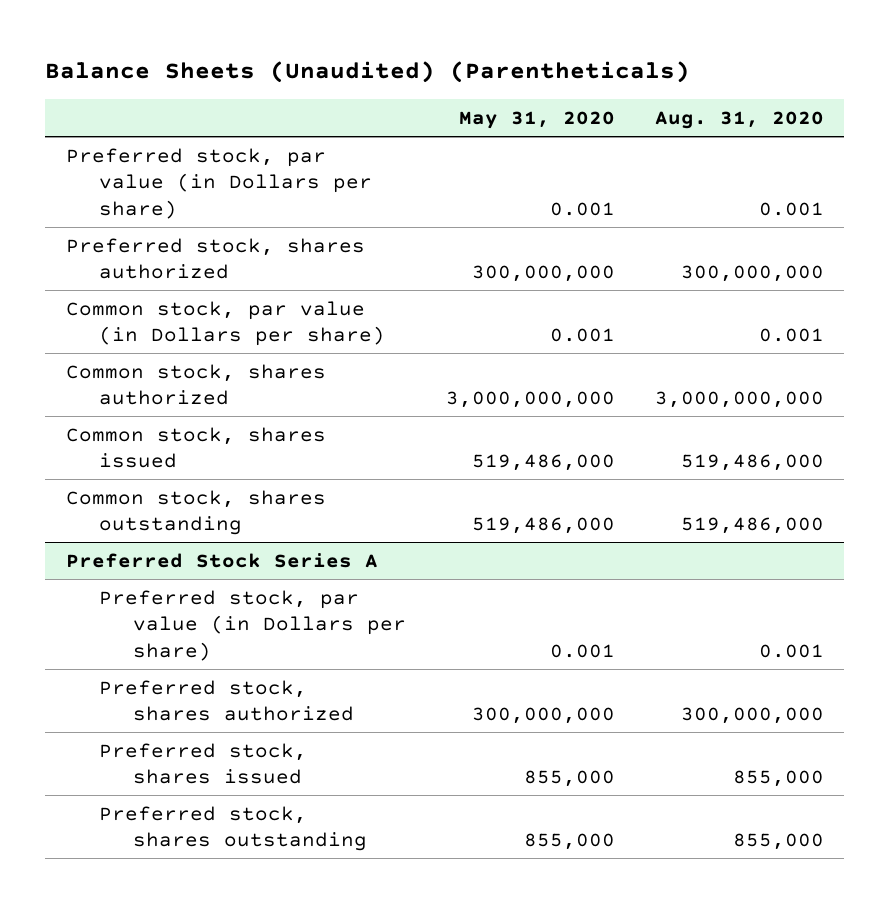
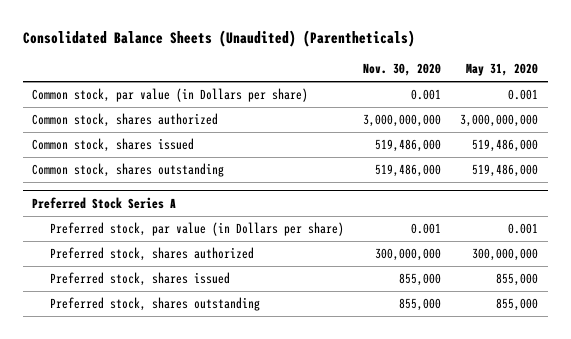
[45,61,691,84] Balance Sheets (Unaudited) (Parentheticals) -> [22,29,415,47] Consolidated Balance Sheets (Unaudited) (Parentheticals)
[655,110,825,129] Aug. 31, 2020 -> none
none -> [363,63,442,77] Nov. 30, 2020
[65,147,373,219] Preferred stock, par value (in Dollars per share) -> none
[65,237,365,280] Preferred stock, shares authorized -> none

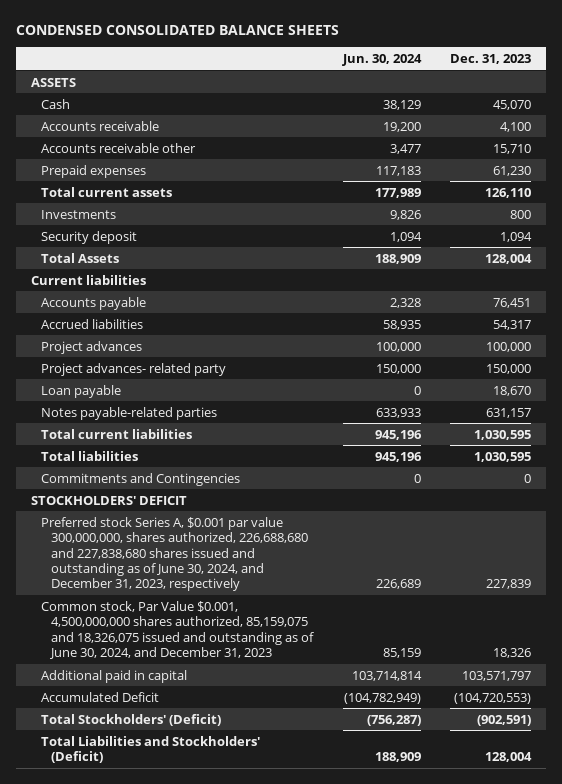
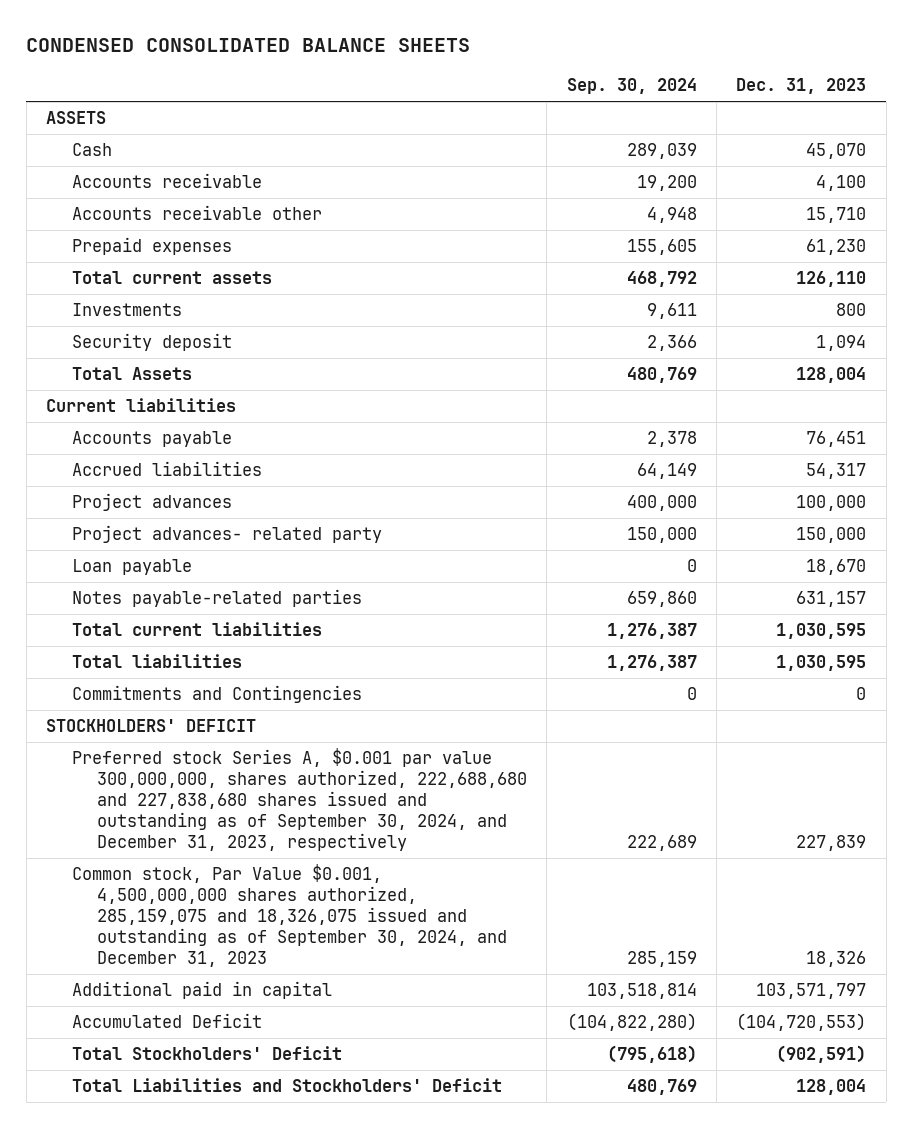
[341,54,422,67] Jun. 30, 2024 -> none
none -> [566,78,697,95] Sep. 30, 2024
[41,516,309,592] Preferred stock Series A, $0.001 par value 300,000,000, shares authorized, 226,688,680 and 227,838,680 shares issued and outstanding as of June 30, 2024, and December 31, 2023, respectively -> [71,748,528,851] Preferred stock Series A, $0.001 par value 300,000,000, shares authorized, 222,688,680 and 227,838,680 shares issued and outstanding as of September 30, 2024, and December 31, 2023, respectively
[41,600,315,660] Common stock, Par Value $0.001, 4,500,000,000 shares authorized, 85,159,075 and 18,326,075 issued and outstanding as of June 30, 2024, and December 31, 2023 -> [71,864,508,967] Common stock, Par Value $0.001, 4,500,000,000 shares authorized, 285,159,075 and 18,326,075 issued and outstanding as of September 30, 2024, and December 31, 2023
[41,713,222,726] Total Stockholders' (Deficit) -> [71,1046,342,1061] Total Stockholders' Deficit
[41,735,261,764] Total Liabilities and Stockholders' (Deficit) -> [71,1078,502,1093] Total Liabilities and Stockholders' Deficit

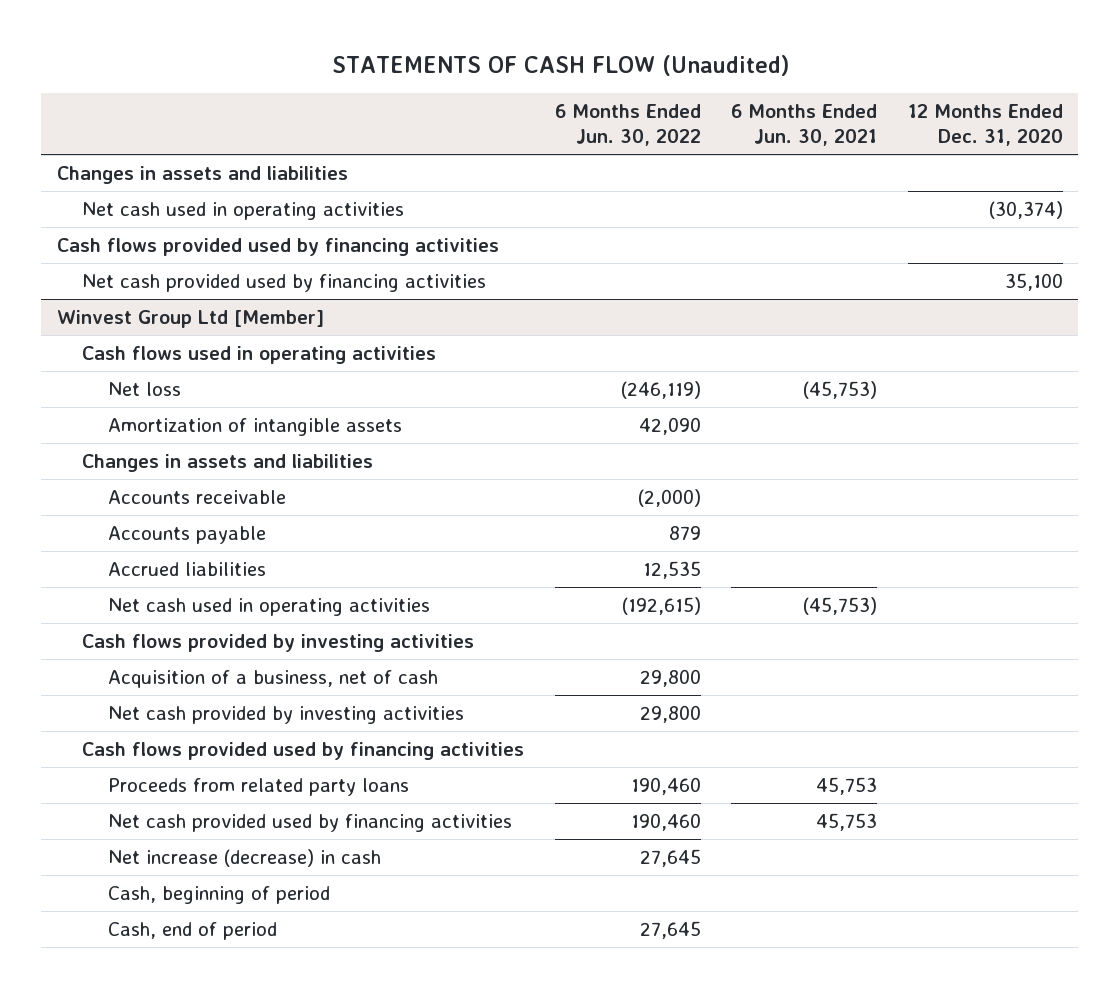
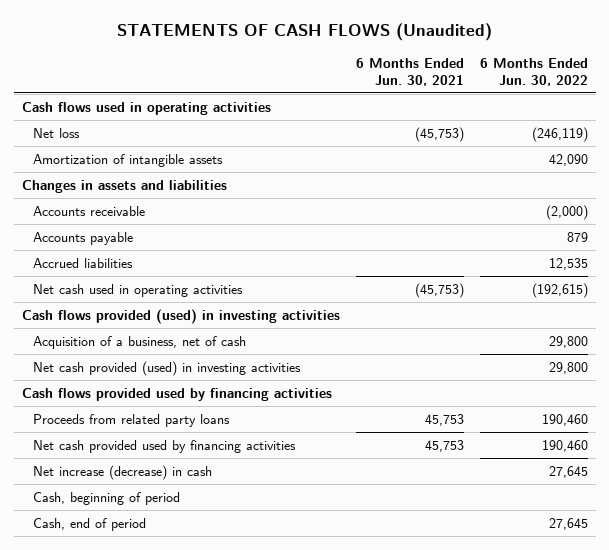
[331,54,789,76] STATEMENTS OF CASH FLOW (Unaudited) -> [116,22,492,41] STATEMENTS OF CASH FLOWS (Unaudited)
[907,104,1063,147] 12 Months Ended Dec. 31, 2020 -> none
[56,165,348,184] Changes in assets and liabilities -> none
[82,201,405,220] Net cash used in operating activities -> none
[56,237,499,256] Cash flows provided used by financing activities -> none
[82,273,487,292] Net cash provided used by financing activities -> none
[56,309,324,328] Winvest Group Ltd [Member] -> none
[82,633,475,652] Cash flows provided by investing activities -> [21,309,340,325] Cash flows provided (used) in investing activities
[107,705,464,724] Net cash provided by investing activities -> [33,361,302,377] Net cash provided (used) in investing activities

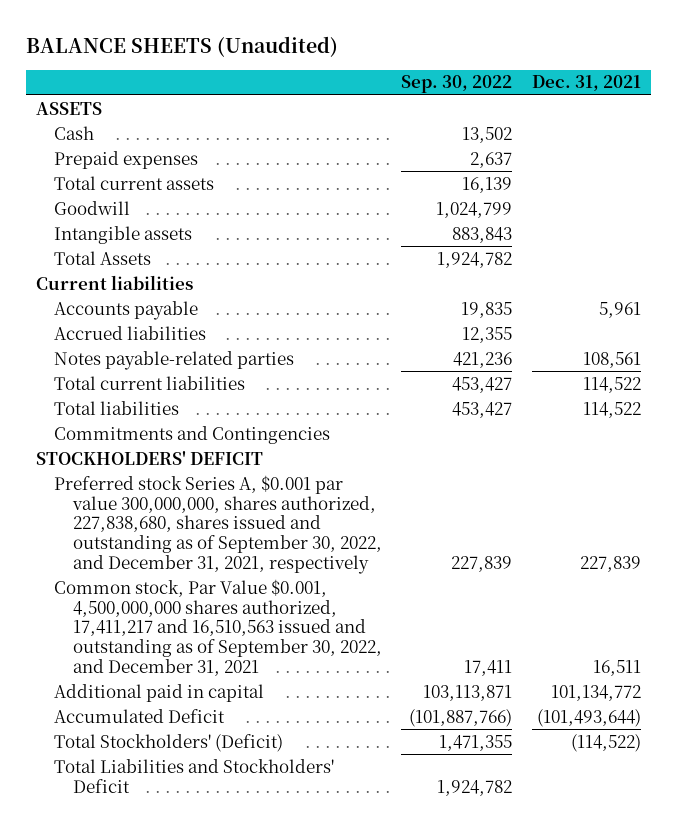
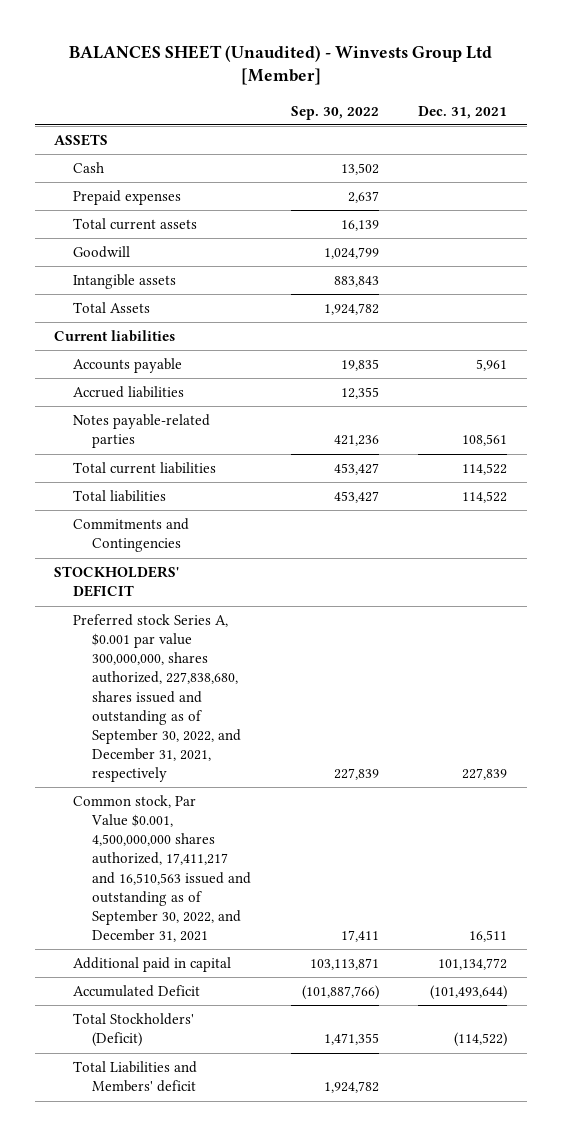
[26,35,339,57] BALANCE SHEETS (Unaudited) -> [68,45,492,86] BALANCES SHEET (Unaudited) - Winvests Group Ltd [Member]
[54,758,335,793] Total Liabilities and Stockholders' Deficit -> [73,1061,198,1093] Total Liabilities and Members' deficit

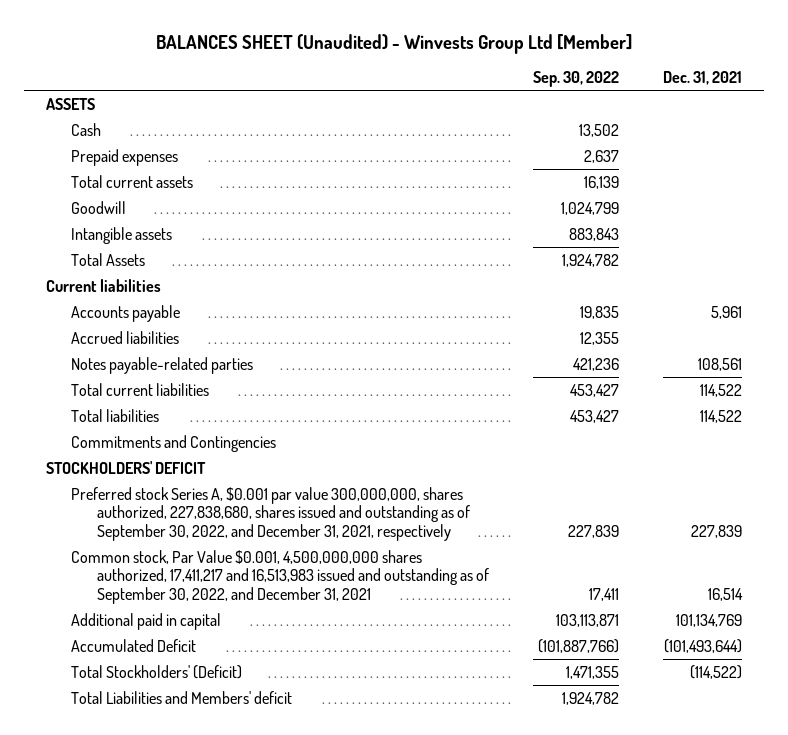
[73,795,252,942] Common stock, Par Value $0.001, 4,500,000,000 shares authorized, 17,411,217 and 16,510,563 issued and outstanding as of September 30, 2022, and December 31, 2021 -> [71,549,489,604] Common stock, Par Value $0.001, 4,500,000,000 shares authorized, 17,411,217 and 16,513,983 issued and outstanding as of September 30, 2022, and December 31, 2021
[469,929,508,942] 16,511 -> [707,587,743,601] 16,514
[438,958,508,971] 101,134,772 -> [675,613,742,627] 101,134,769

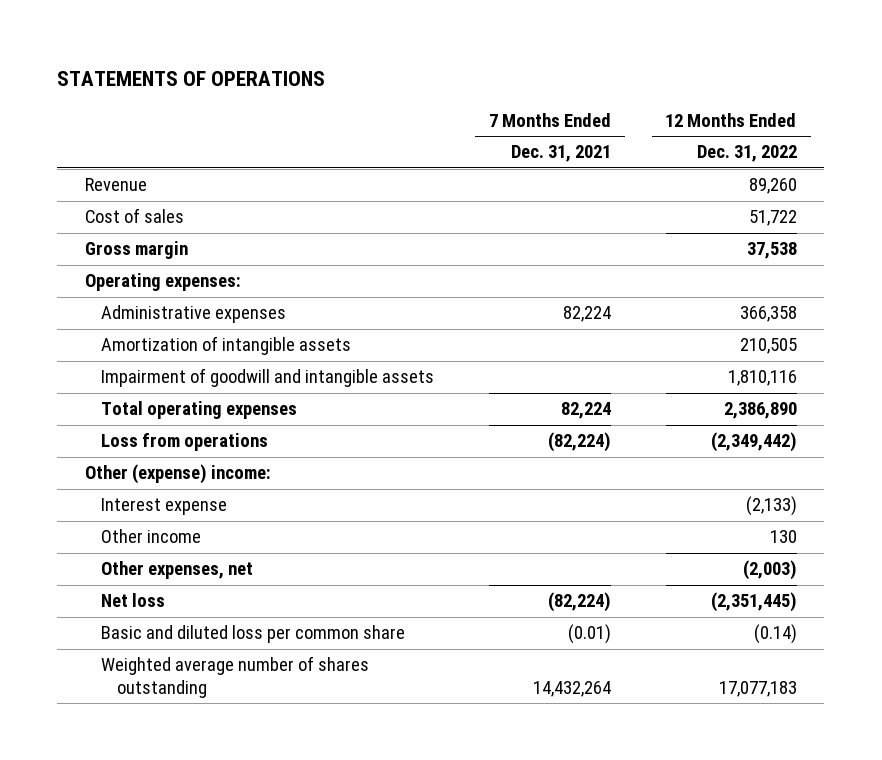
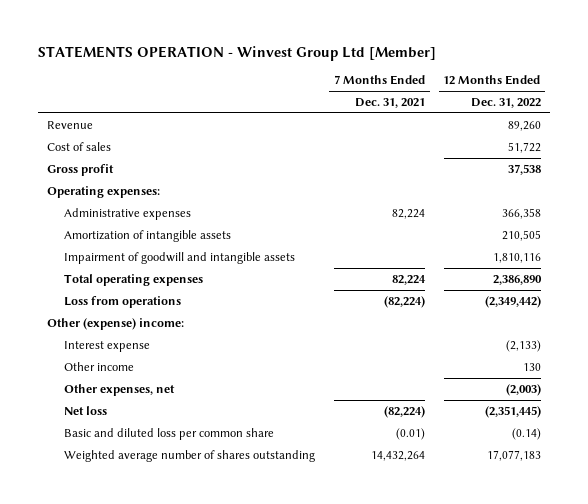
[57,70,326,86] STATEMENTS OF OPERATIONS -> [37,46,436,62] STATEMENTS OPERATION - Winvest Group Ltd [Member]
[84,241,188,260] Gross margin -> [46,163,114,176] Gross profit

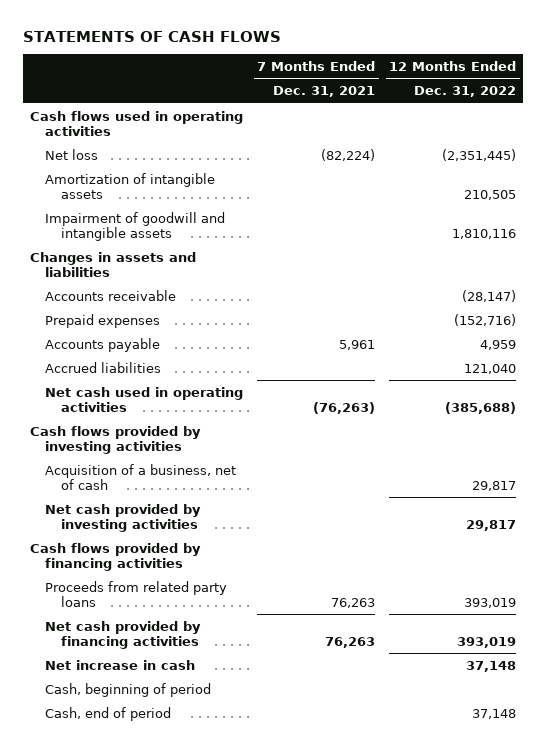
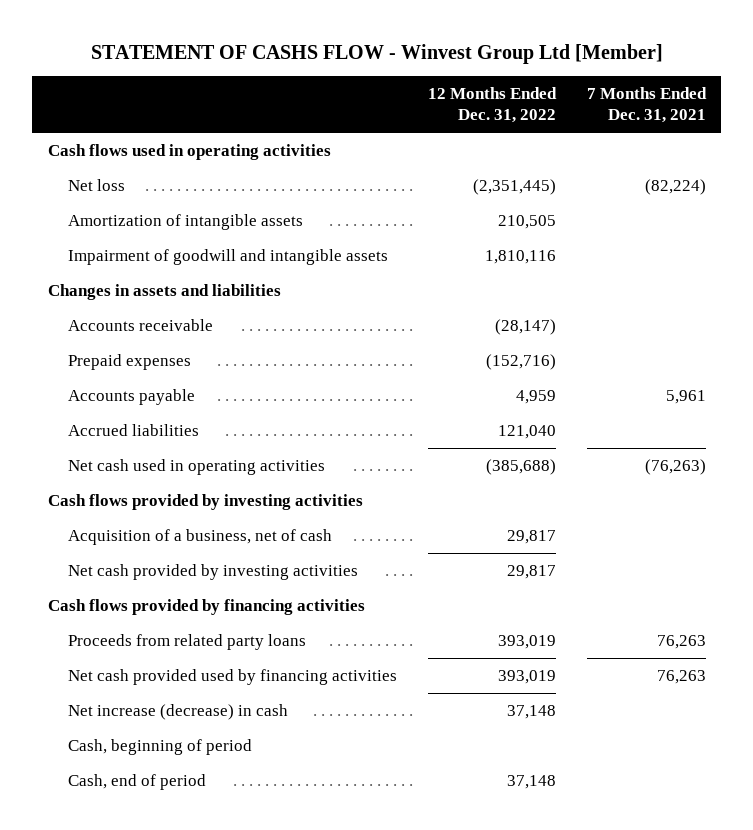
[22,30,281,42] STATEMENTS OF CASH FLOWS -> [90,43,663,64] STATEMENT OF CASHS FLOW - Winvest Group Ltd [Member]
[45,620,202,649] Net cash provided by financing activities -> [68,668,398,685] Net cash provided used by financing activities
[45,659,196,670] Net increase in cash -> [68,703,289,720] Net increase (decrease) in cash

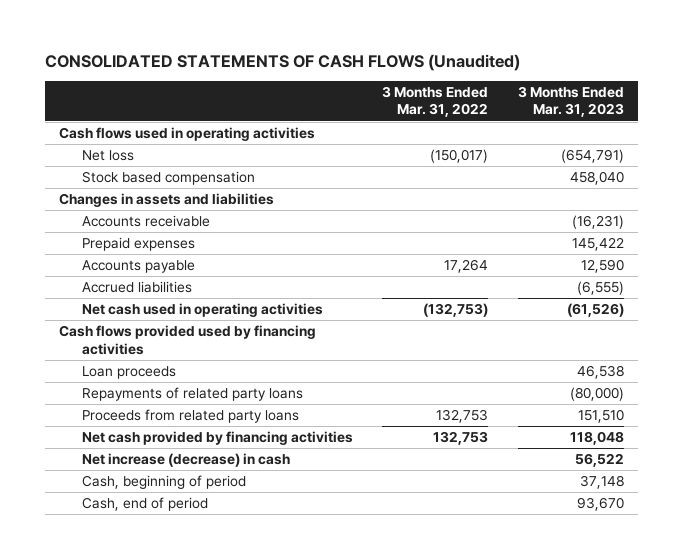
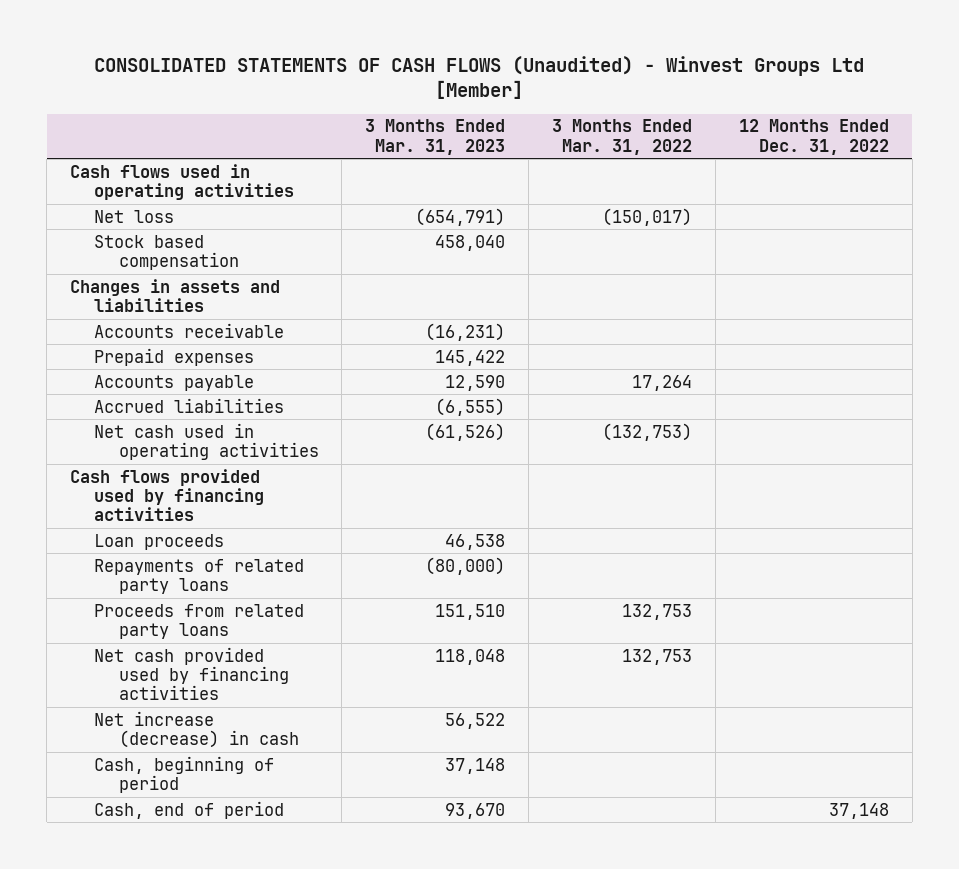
[44,53,520,71] CONSOLIDATED STATEMENTS OF CASH FLOWS (Unaudited) -> [94,56,865,100] CONSOLIDATED STATEMENTS OF CASH FLOWS (Unaudited) - Winvest Groups Ltd [Member]
none -> [738,119,889,155] 12 Months Ended Dec. 31, 2022
[81,431,353,446] Net cash provided by financing activities -> [94,646,289,701] Net cash provided used by financing activities

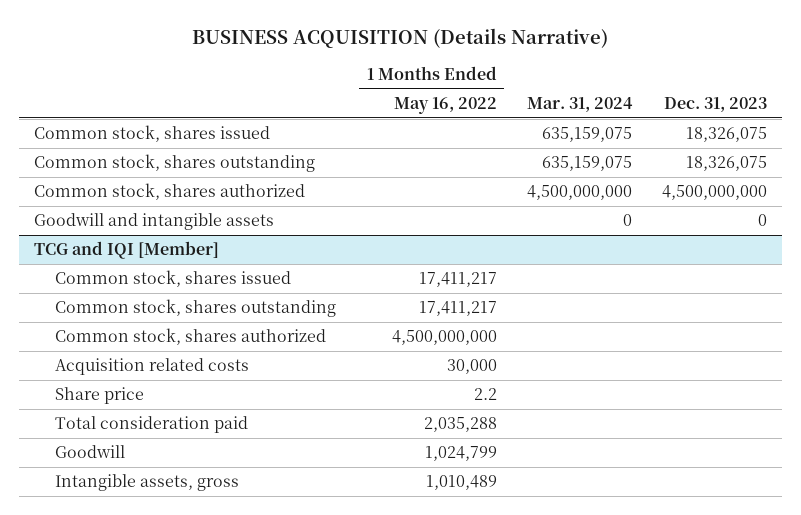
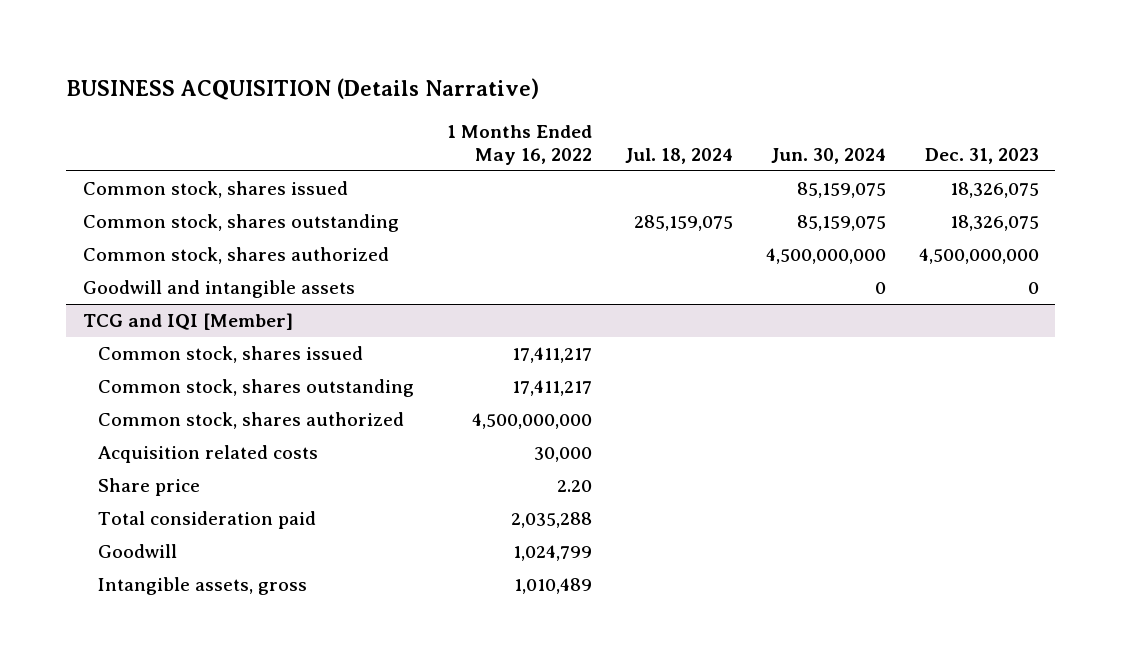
[526,97,633,113] Mar. 31, 2024 -> none
none -> [624,147,733,164] Jul. 18, 2024
none -> [770,147,886,164] Jun. 30, 2024
[473,388,497,401] 2.2 -> [556,480,592,493] 2.20

